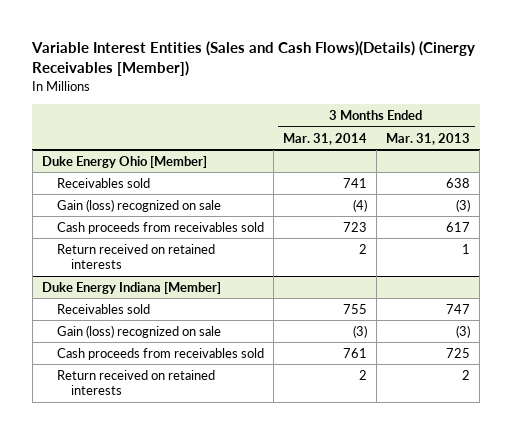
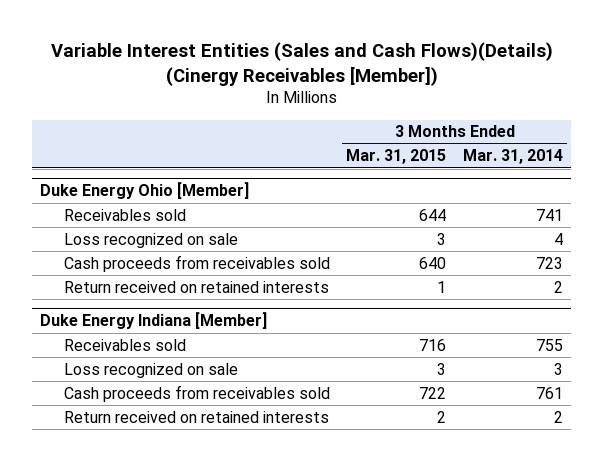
[385,132,470,145] Mar. 31, 2013 -> none
none -> [346,149,447,165] Mar. 31, 2015
[56,198,221,212] Gain (loss) recognized on sale -> [63,232,238,248] Loss recognized on sale
[352,198,367,212] (4) -> [554,232,564,245] 4
[56,324,221,338] Gain (loss) recognized on sale -> [63,362,238,378] Loss recognized on sale
[352,324,367,338] (3) -> [554,362,564,375] 3

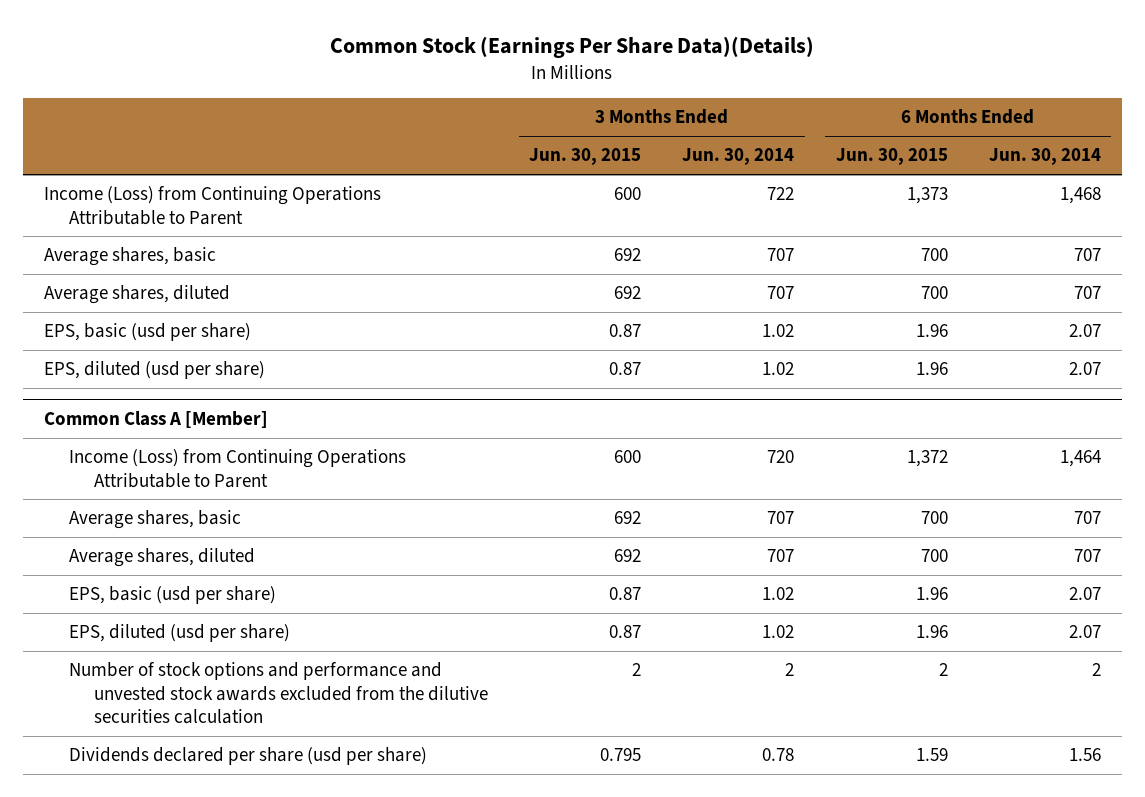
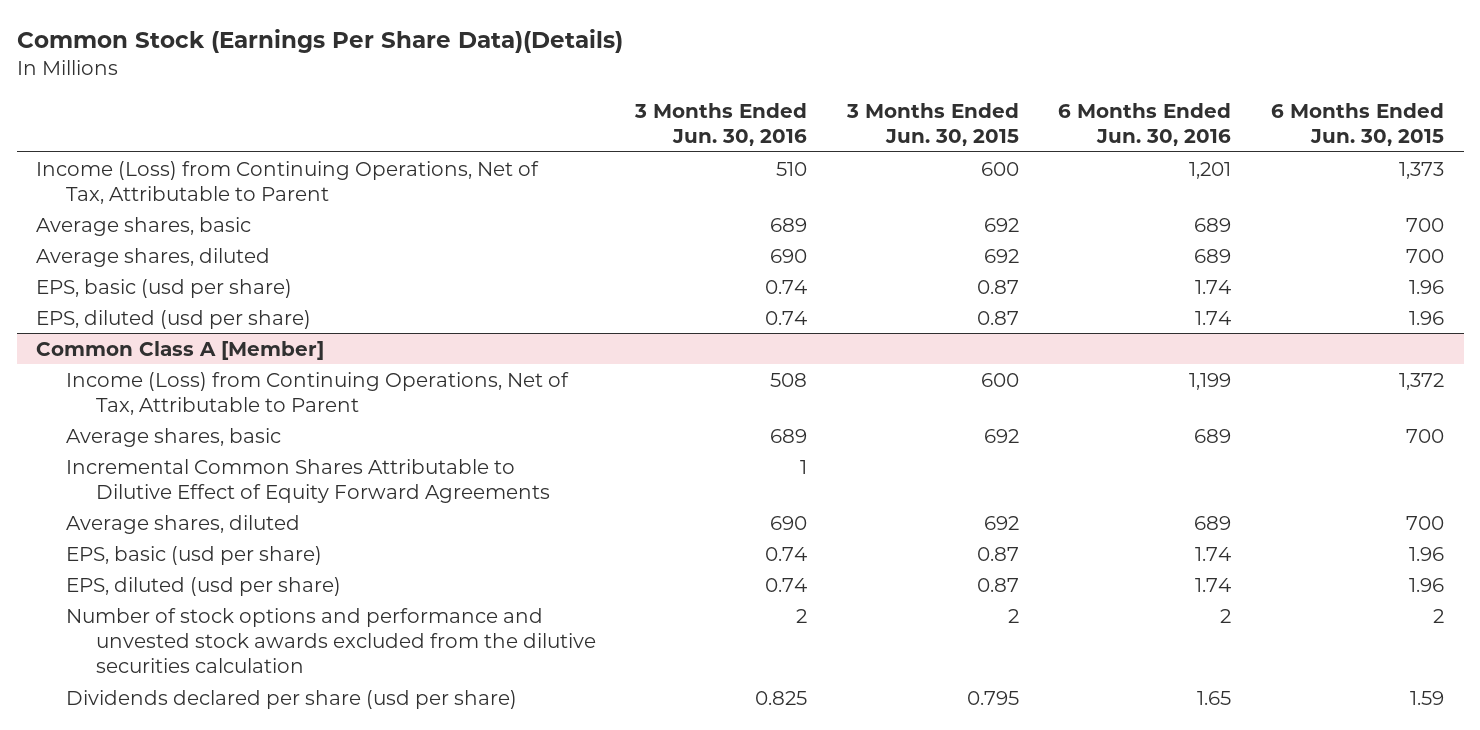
[682,148,795,166] Jun. 30, 2014 -> none
[988,148,1101,166] Jun. 30, 2014 -> none
none -> [634,103,808,147] 3 Months Ended Jun. 30, 2016
none -> [1058,103,1232,147] 6 Months Ended Jun. 30, 2016
[43,186,381,225] Income (Loss) from Continuing Operations Attributable to Parent -> [36,160,540,204] Income (Loss) from Continuing Operations, Net of Tax, Attributable to Parent
[68,449,406,488] Income (Loss) from Continuing Operations Attributable to Parent -> [66,371,570,415] Income (Loss) from Continuing Operations, Net of Tax, Attributable to Parent
none -> [66,458,550,503] Incremental Common Shares Attributable to Dilutive Effect of Equity Forward Agreements

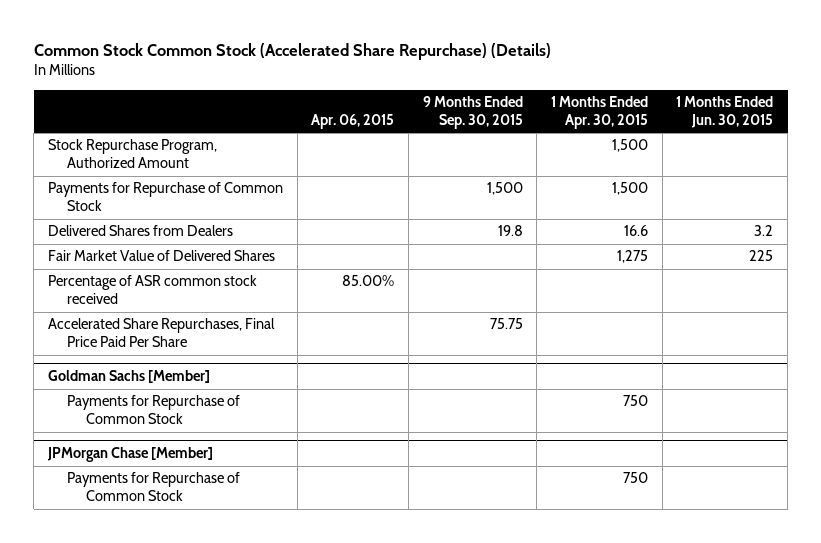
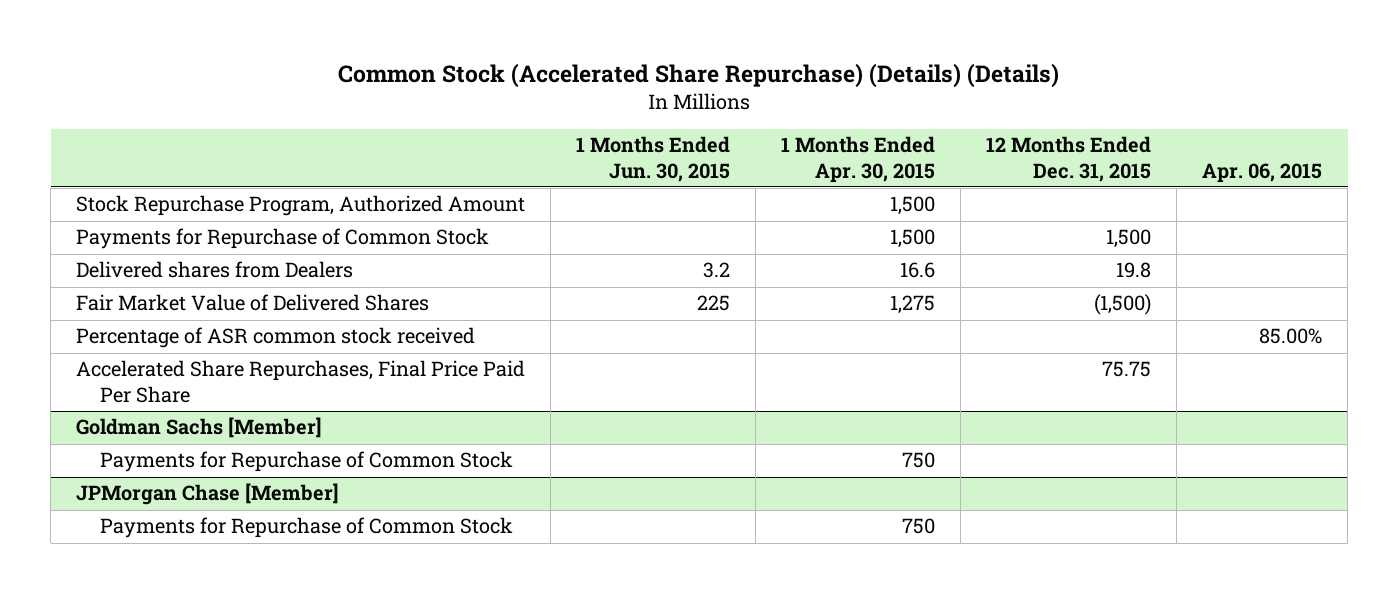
[33,43,551,61] Common Stock Common Stock (Accelerated Share Repurchase) (Details) -> [338,62,1060,88] Common Stock (Accelerated Share Repurchase) (Details) (Details)
[422,95,523,129] 9 Months Ended Sep. 30, 2015 -> none
none -> [986,136,1152,182] 12 Months Ended Dec. 31, 2015
[48,225,234,237] Delivered Shares from Dealers -> [76,261,354,279] Delivered shares from Dealers

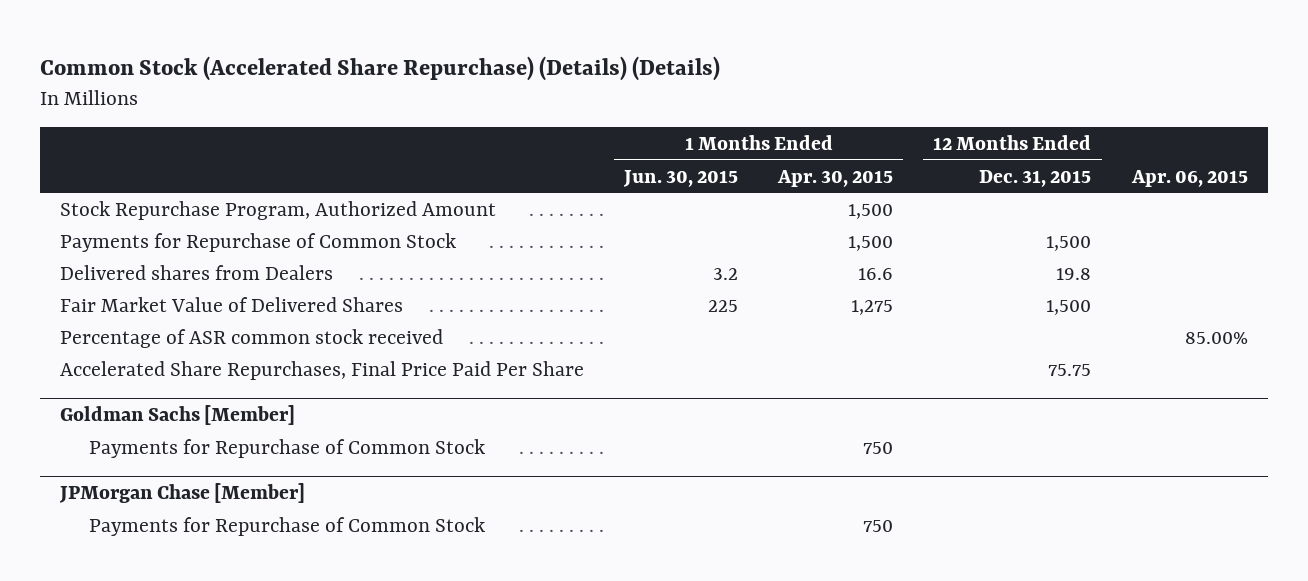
[1094,294,1152,316] (1,500) -> [1046,299,1092,315] 1,500

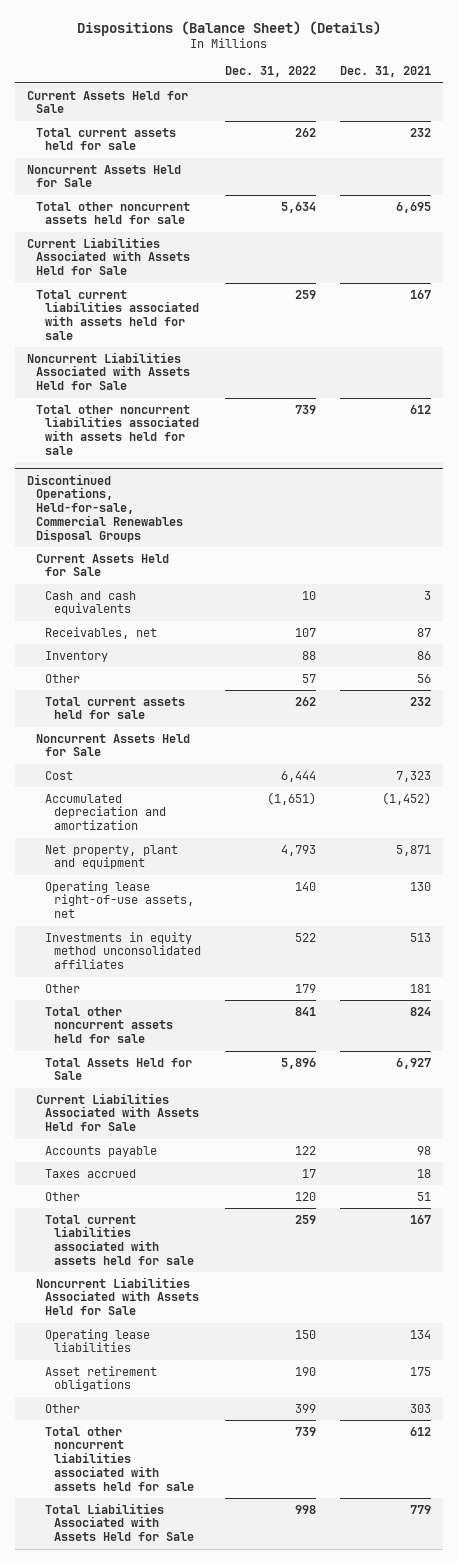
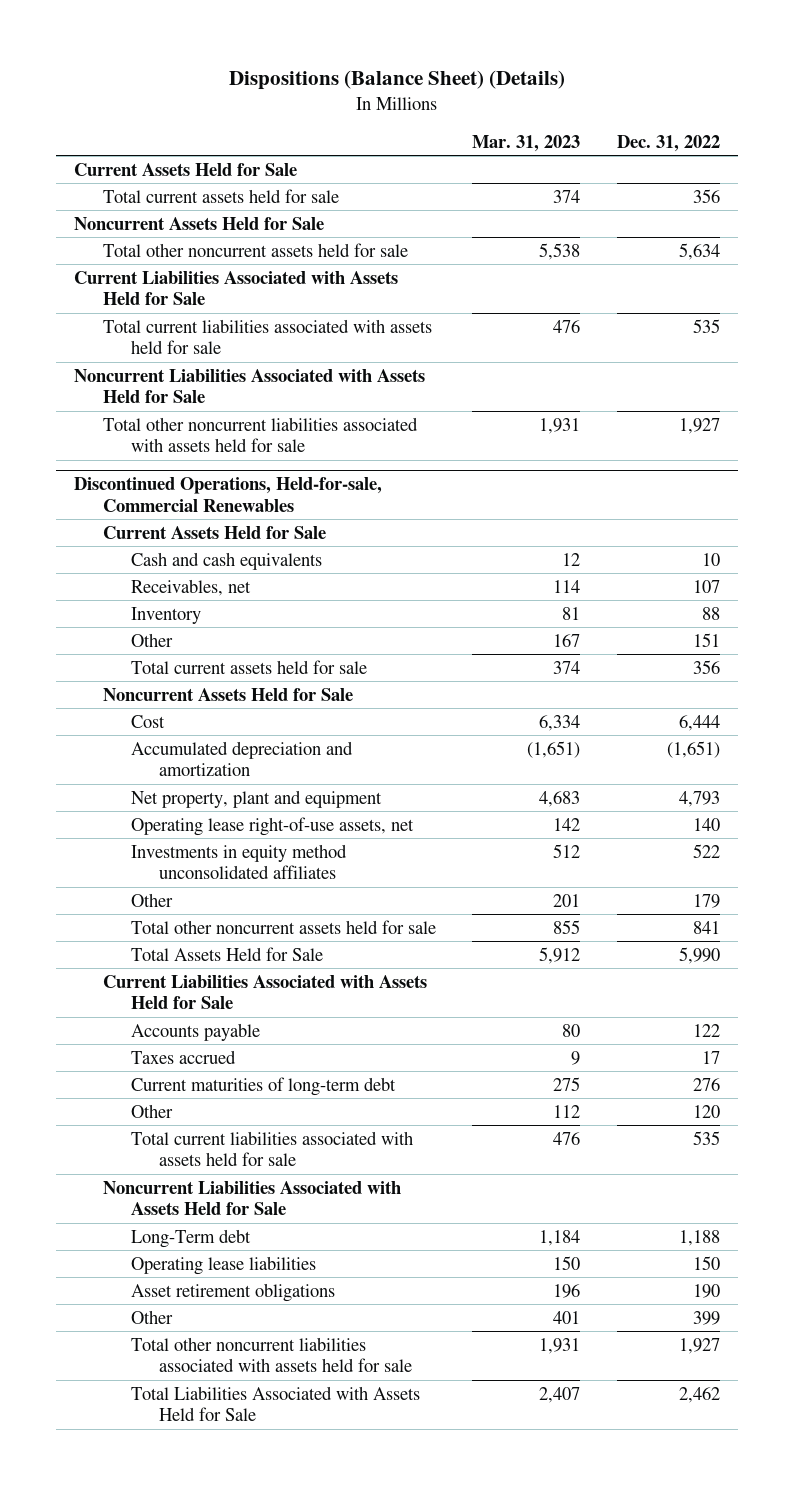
[339,66,431,78] Dec. 31, 2021 -> none
none -> [472,134,581,152] Mar. 31, 2023
[294,127,316,137] 262 -> [692,188,720,203] 356
[294,289,316,299] 259 -> [692,318,720,333] 535
[294,404,316,414] 739 -> [678,417,720,434] 1,927
[26,473,183,542] Discontinued Operations, Held-for-sale, Commercial Renewables Disposal Groups -> [74,477,383,512] Discontinued Operations, Held-for-sale, Commercial Renewables
[301,673,316,683] 57 -> [692,632,720,647] 151
[294,696,316,706] 262 -> [692,659,720,674] 356
[280,1057,316,1069] 5,896 -> [678,946,720,964] 5,990
none -> [131,1076,397,1096] Current maturities of long-term debt
[294,1214,316,1224] 259 -> [692,1130,720,1145] 535
none -> [131,1228,252,1248] Long-Term debt
[294,1426,316,1436] 739 -> [678,1337,720,1354] 1,927
[294,1504,316,1514] 998 -> [678,1386,720,1403] 2,462

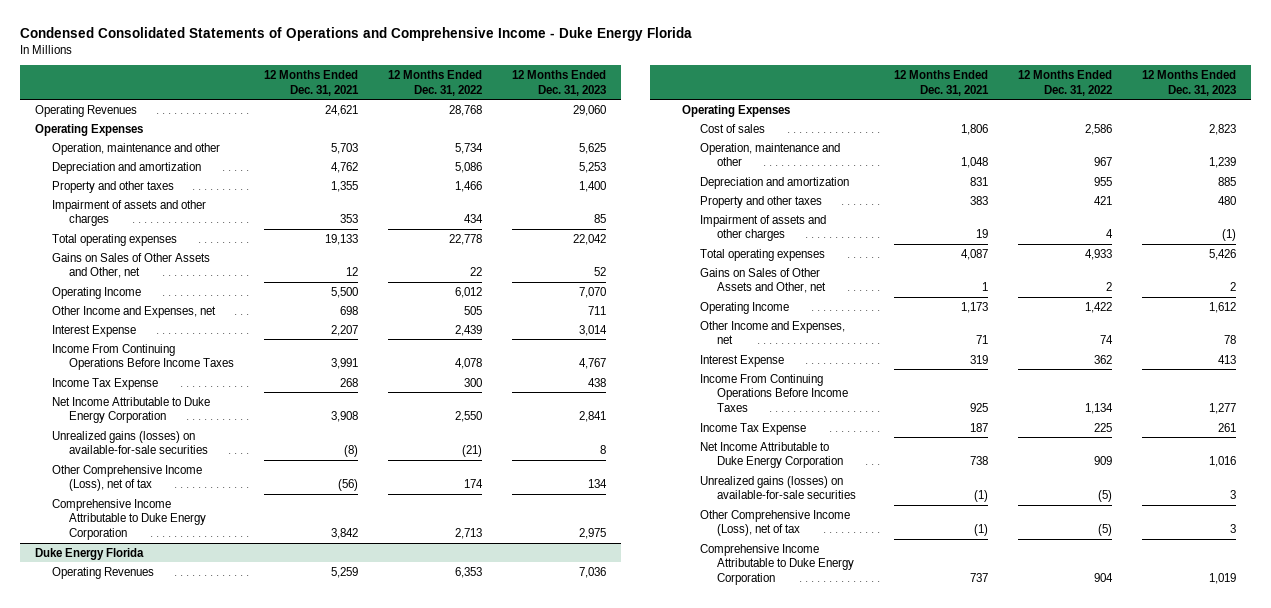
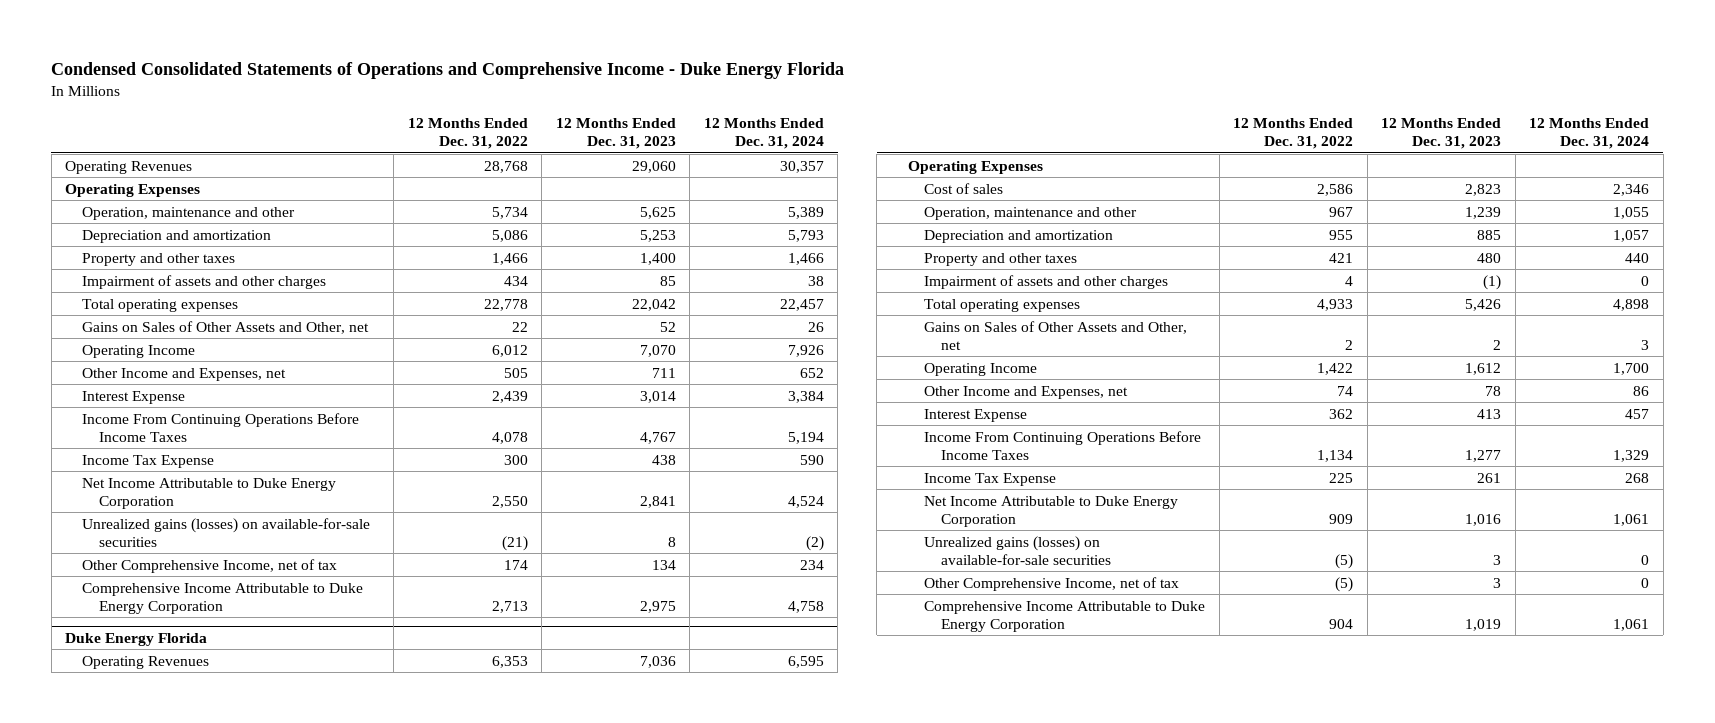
[264,69,360,96] 12 Months Ended Dec. 31, 2021 -> none
none -> [703,118,824,150] 12 Months Ended Dec. 31, 2024
[52,464,203,492] Other Comprehensive Income (Loss), net of tax -> [81,558,337,573] Other Comprehensive Income, net of tax
[699,509,850,537] Other Comprehensive Income (Loss), net of tax -> [924,576,1180,591] Other Comprehensive Income, net of tax

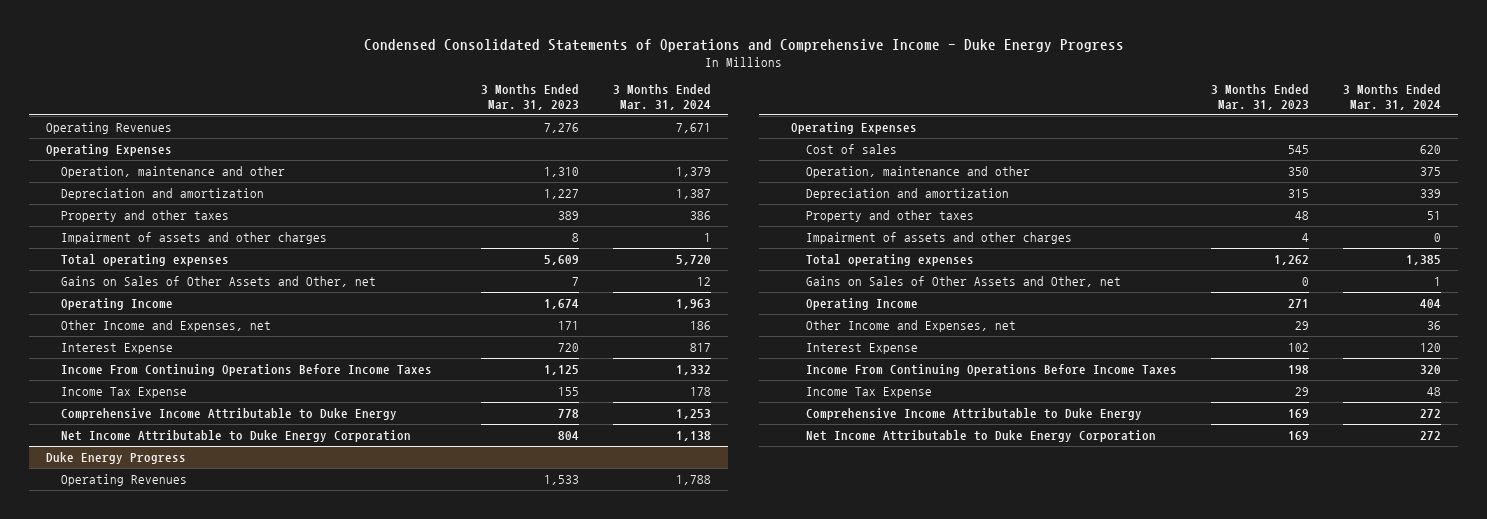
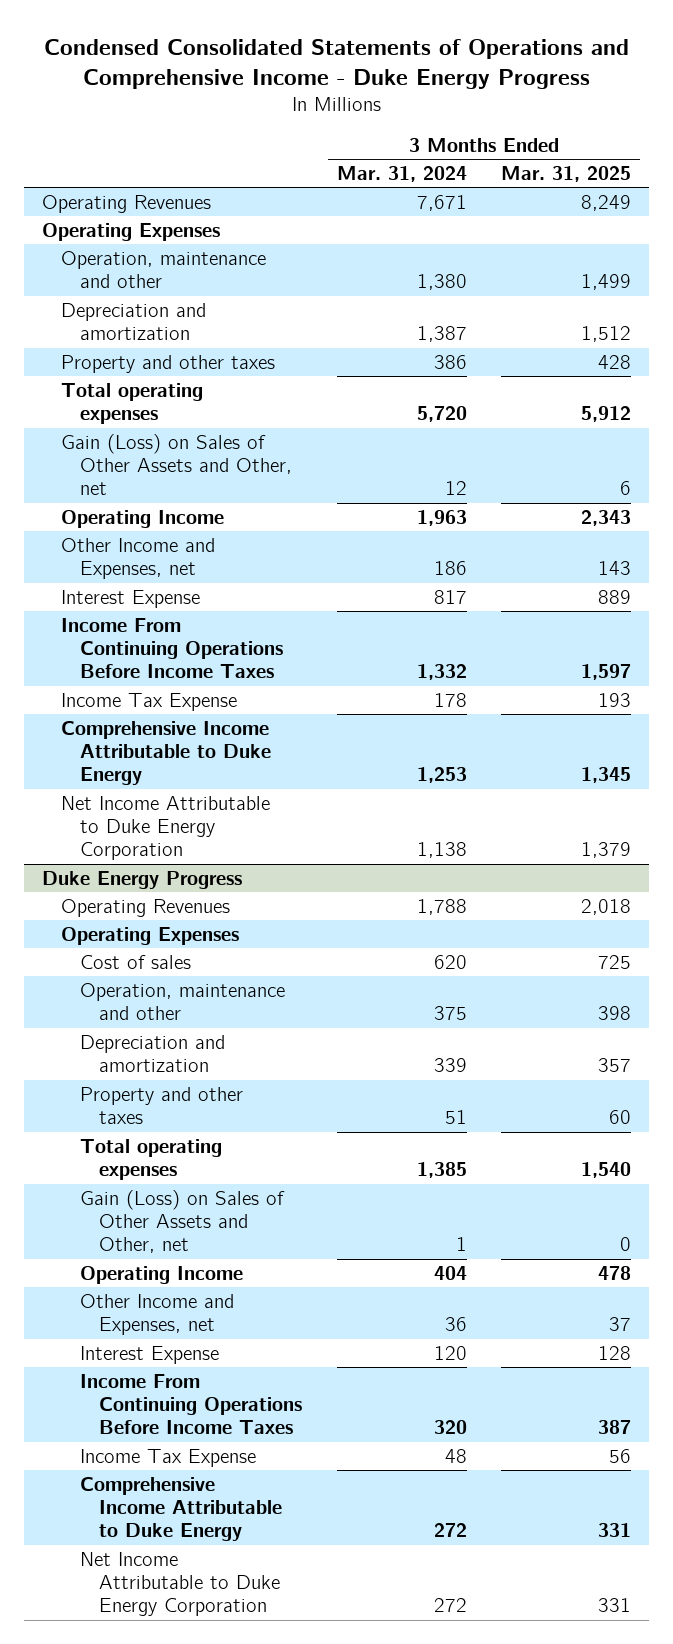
[480,84,579,111] 3 Months Ended Mar. 31, 2023 -> none
none -> [501,166,632,183] Mar. 31, 2025
[675,166,711,177] 1,379 -> [416,274,467,291] 1,380
[60,231,327,244] Impairment of assets and other charges -> none
[60,275,376,287] Gains on Sales of Other Assets and Other, net -> [60,433,292,496] Gain (Loss) on Sales of Other Assets and Other, net
[806,231,1073,244] Impairment of assets and other charges -> none
[806,275,1122,287] Gains on Sales of Other Assets and Other, net -> [79,1189,285,1254] Gain (Loss) on Sales of Other Assets and Other, net

